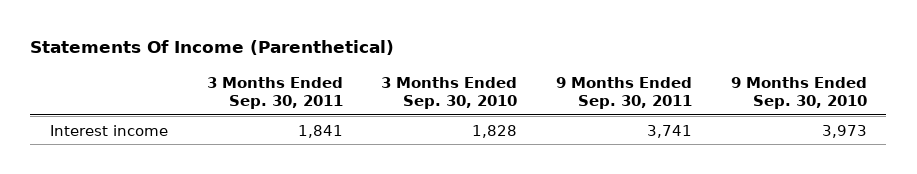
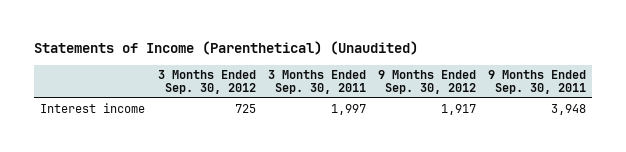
[30,40,395,56] Statements Of Income (Parenthetical) -> [34,40,419,55] Statements of Income (Parenthetical) (Unaudited)
[381,77,518,110] 3 Months Ended Sep. 30, 2010 -> none
[730,77,867,110] 9 Months Ended Sep. 30, 2010 -> none
none -> [157,69,256,95] 3 Months Ended Sep. 30, 2012
none -> [377,69,476,95] 9 Months Ended Sep. 30, 2012
[297,124,343,138] 1,841 -> [330,103,366,115] 1,997
[647,124,693,138] 3,741 -> [550,103,586,115] 3,948

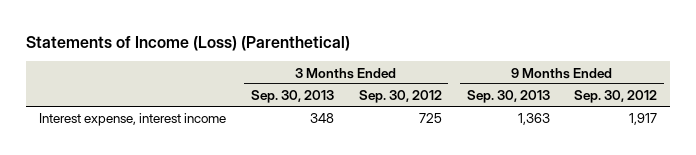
[34,40,419,55] Statements of Income (Parenthetical) (Unaudited) -> [26,35,351,51] Statements of Income (Loss) (Parenthetical)
[267,69,366,95] 3 Months Ended Sep. 30, 2011 -> none
[487,69,586,95] 9 Months Ended Sep. 30, 2011 -> none
none -> [250,89,334,103] Sep. 30, 2013
none -> [466,89,550,103] Sep. 30, 2013
[40,102,146,113] Interest income -> [38,113,226,127] Interest expense, interest income

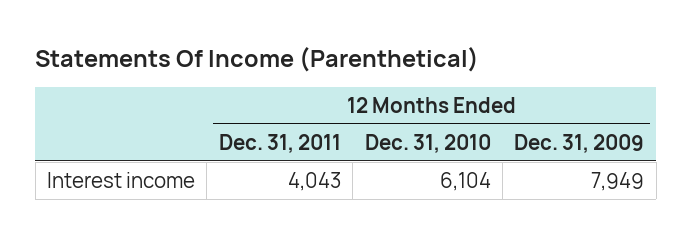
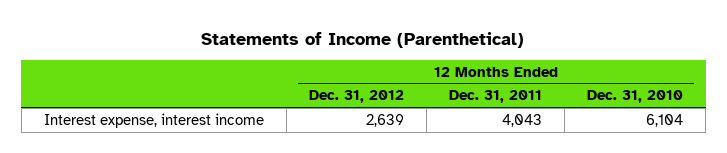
[35,46,480,72] Statements Of Income (Parenthetical) -> [201,31,525,48] Statements of Income (Parenthetical)
[514,133,645,153] Dec. 31, 2009 -> none
none -> [308,90,404,104] Dec. 31, 2012
[47,171,196,188] Interest income -> [43,112,264,128] Interest expense, interest income

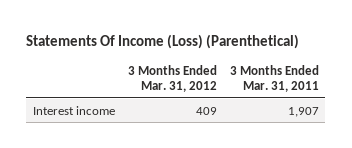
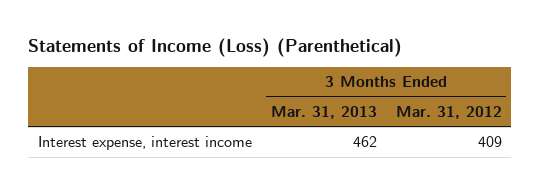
[26,34,300,50] Statements Of Income (Loss) (Parenthetical) -> [28,37,403,57] Statements of Income (Loss) (Parenthetical)
[229,64,319,93] 3 Months Ended Mar. 31, 2011 -> none
none -> [270,105,377,119] Mar. 31, 2013
[32,105,115,115] Interest income -> [37,136,252,151] Interest expense, interest income

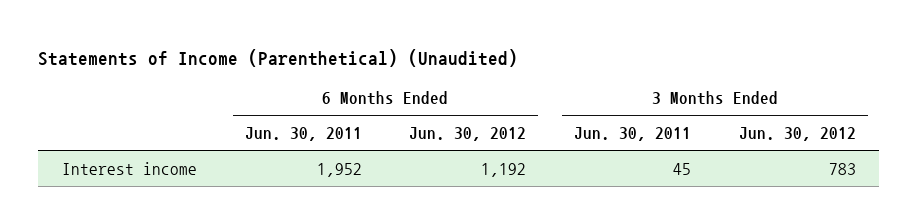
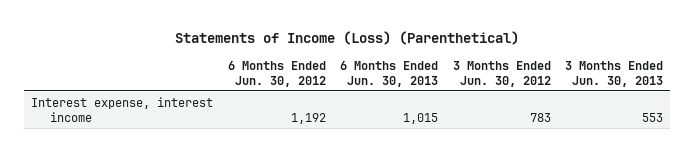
[38,49,519,68] Statements of Income (Parenthetical) (Unaudited) -> [175,30,520,45] Statements of Income (Loss) (Parenthetical)
[244,127,362,142] Jun. 30, 2011 -> none
[573,127,691,142] Jun. 30, 2011 -> none
none -> [340,60,439,87] 6 Months Ended Jun. 30, 2013
none -> [565,60,664,87] 3 Months Ended Jun. 30, 2013
[61,161,197,175] Interest income -> [31,96,214,122] Interest expense, interest income

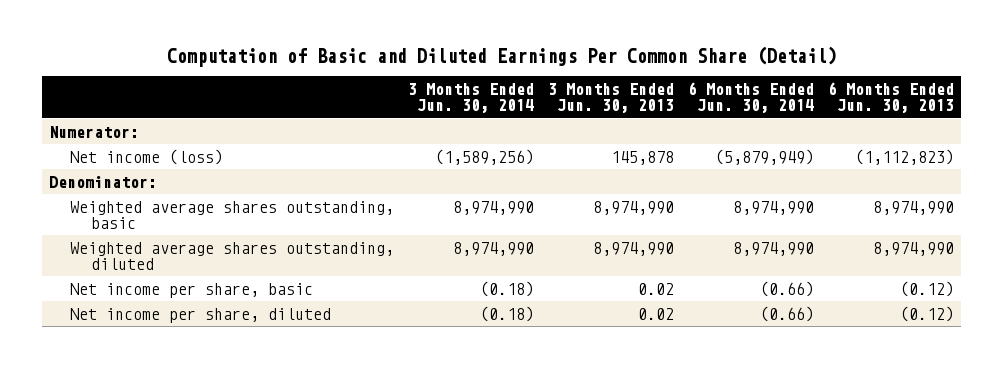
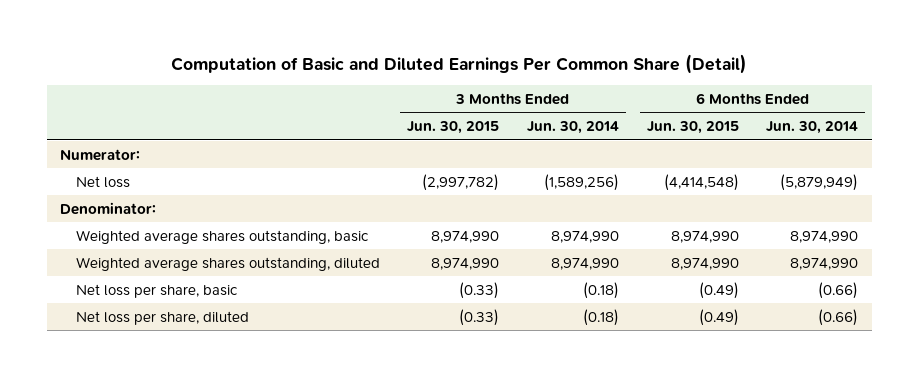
[548,83,675,114] 3 Months Ended Jun. 30, 2013 -> none
[828,82,955,114] 6 Months Ended Jun. 30, 2013 -> none
none -> [407,121,500,135] Jun. 30, 2015
none -> [646,121,739,135] Jun. 30, 2015
[70,148,224,165] Net income (loss) -> [75,175,130,188] Net loss
[70,282,314,298] Net income per share, basic -> [75,283,238,298] Net loss per share, basic
[70,307,332,323] Net income per share, diluted -> [75,310,249,325] Net loss per share, diluted

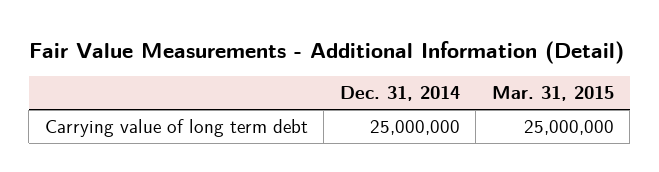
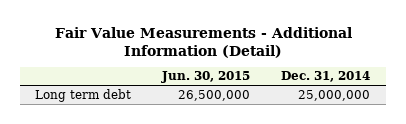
[491,86,614,102] Mar. 31, 2015 -> none
none -> [161,71,251,84] Jun. 30, 2015
[44,119,308,138] Carrying value of long term debt -> [35,89,132,103] Long term debt

